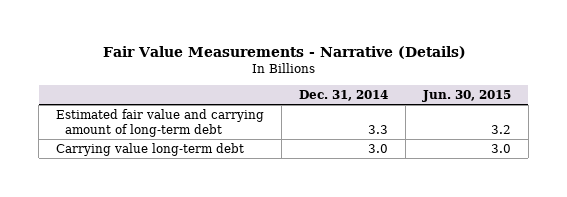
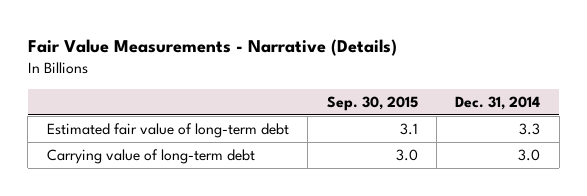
[421,90,511,103] Jun. 30, 2015 -> none
none -> [326,95,418,111] Sep. 30, 2015
[56,108,265,138] Estimated fair value and carrying amount of long-term debt -> [46,122,289,138] Estimated fair value of long-term debt
[56,142,245,156] Carrying value long-term debt -> [46,148,255,164] Carrying value of long-term debt

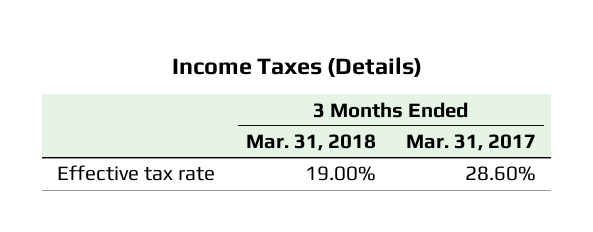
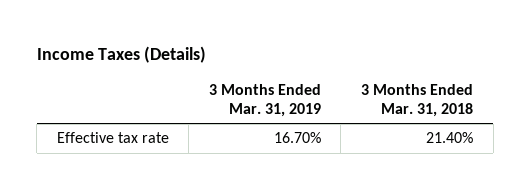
[405,134,536,152] Mar. 31, 2017 -> none
none -> [208,84,321,117] 3 Months Ended Mar. 31, 2019
[304,166,376,182] 19.00% -> [426,132,474,144] 21.40%

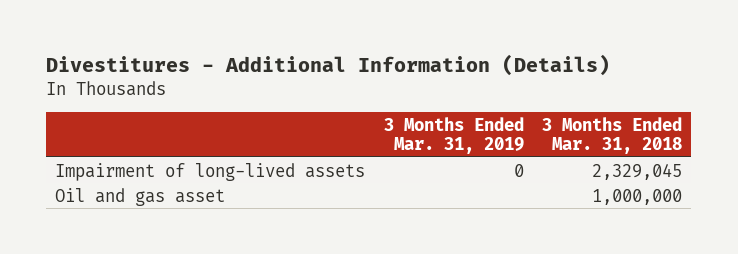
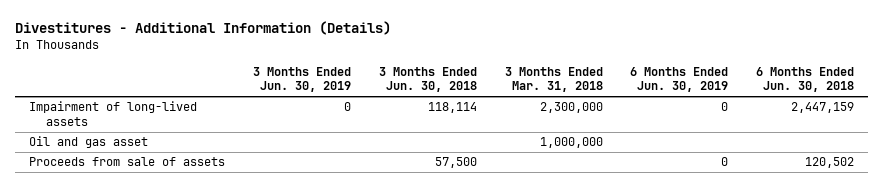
[383,116,524,155] 3 Months Ended Mar. 31, 2019 -> none
none -> [252,66,351,93] 3 Months Ended Jun. 30, 2019
none -> [378,66,477,93] 3 Months Ended Jun. 30, 2018
none -> [630,66,729,93] 6 Months Ended Jun. 30, 2019
none -> [756,66,855,93] 6 Months Ended Jun. 30, 2018
[592,162,683,180] 2,329,045 -> [539,102,603,114] 2,300,000
none -> [28,157,225,167] Proceeds from sale of assets

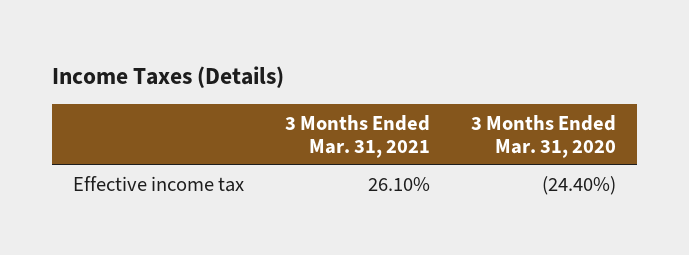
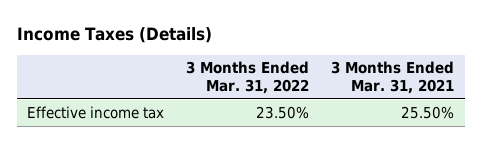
[470,114,616,159] 3 Months Ended Mar. 31, 2020 -> none
none -> [186,61,310,95] 3 Months Ended Mar. 31, 2022
[367,177,430,192] 26.10% -> [400,106,454,120] 25.50%

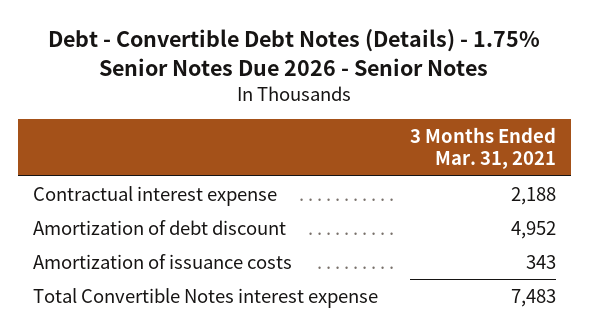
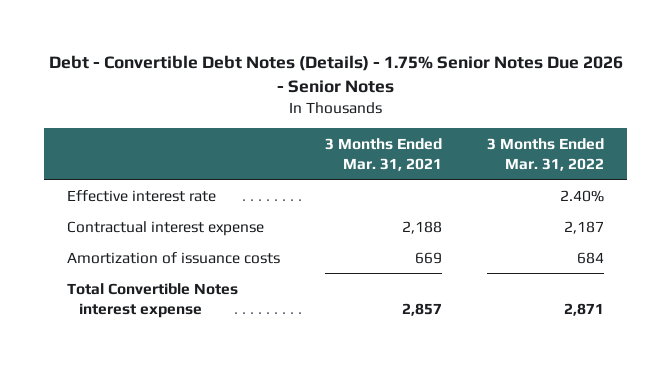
none -> [487,137,605,171] 3 Months Ended Mar. 31, 2022
none -> [66,189,216,202] Effective interest rate
[33,219,287,235] Amortization of debt discount -> none
[525,254,556,269] 343 -> [415,251,443,264] 669
[510,288,556,307] 7,483 -> [402,302,443,316] 2,857

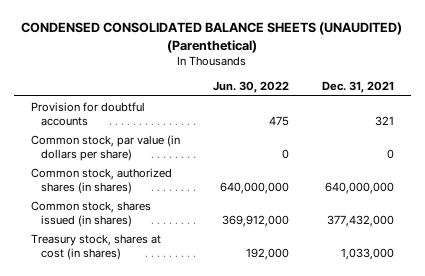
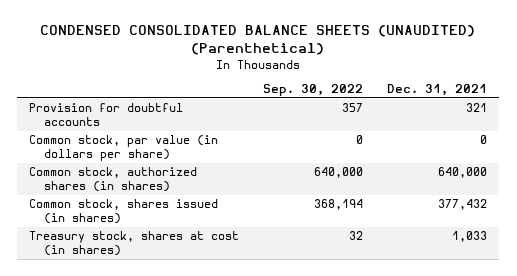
[212,81,289,94] Jun. 30, 2022 -> none
none -> [263,84,364,97] Sep. 30, 2022
[325,181,395,194] 640,000,000 -> [438,167,488,179] 640,000
[327,214,395,227] 377,432,000 -> [438,199,488,211] 377,432
[341,247,395,260] 1,033,000 -> [452,231,488,243] 1,033

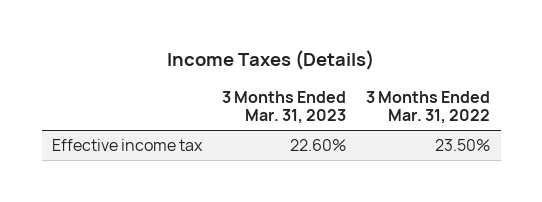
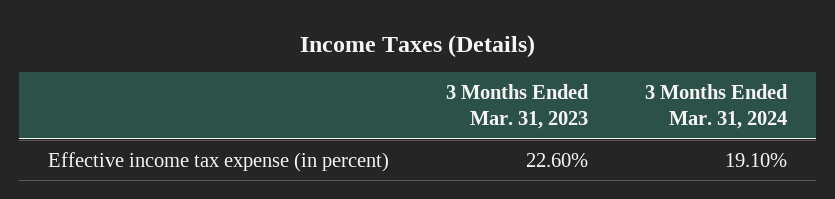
[366,90,491,125] 3 Months Ended Mar. 31, 2022 -> none
none -> [645,83,789,130] 3 Months Ended Mar. 31, 2024
[51,139,203,152] Effective income tax -> [48,151,390,172] Effective income tax expense (in percent)

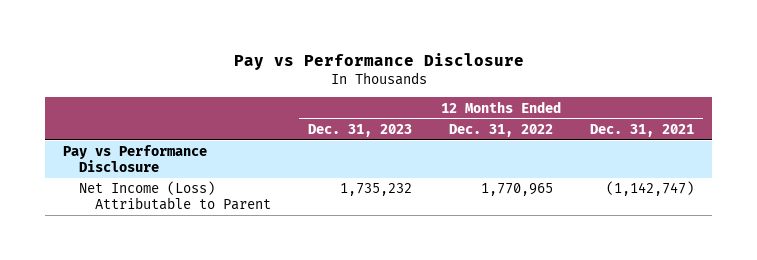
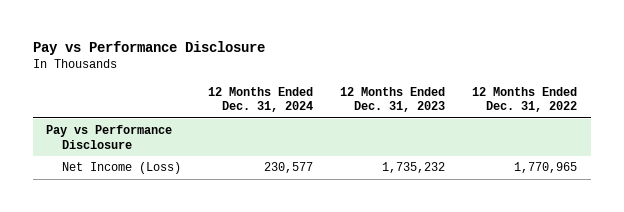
[589,123,694,137] Dec. 31, 2021 -> none
none -> [207,86,313,113] 12 Months Ended Dec. 31, 2024
[79,181,272,211] Net Income (Loss) Attributable to Parent -> [61,162,181,175] Net Income (Loss)

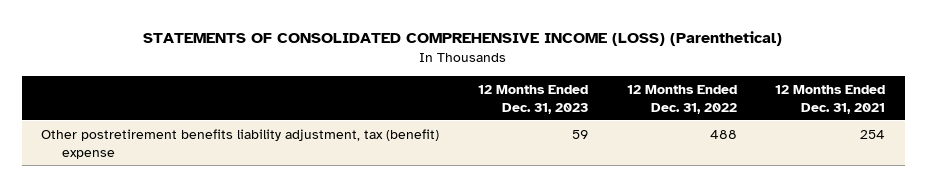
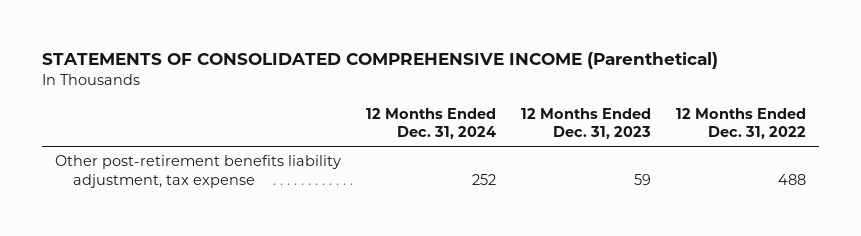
[143,31,783,47] STATEMENTS OF CONSOLIDATED COMPREHENSIVE INCOME (LOSS) (Parenthetical) -> [42,51,719,69] STATEMENTS OF CONSOLIDATED COMPREHENSIVE INCOME (Parenthetical)
[775,84,886,114] 12 Months Ended Dec. 31, 2021 -> none
none -> [365,107,496,140] 12 Months Ended Dec. 31, 2024
[40,128,439,159] Other postretirement benefits liability adjustment, tax (benefit) expense -> [54,155,341,188] Other post-retirement benefits liability adjustment, tax expense

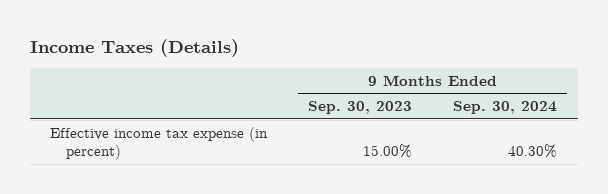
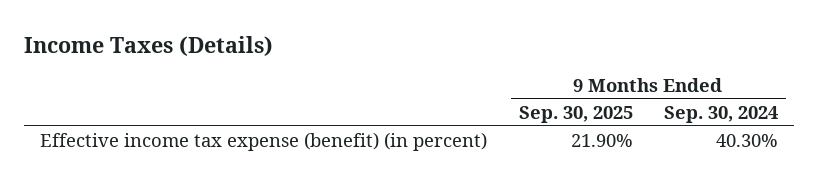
[308,101,413,115] Sep. 30, 2023 -> none
none -> [518,105,633,123] Sep. 30, 2025
[50,126,269,161] Effective income tax expense (in percent) -> [39,132,487,152] Effective income tax expense (benefit) (in percent)

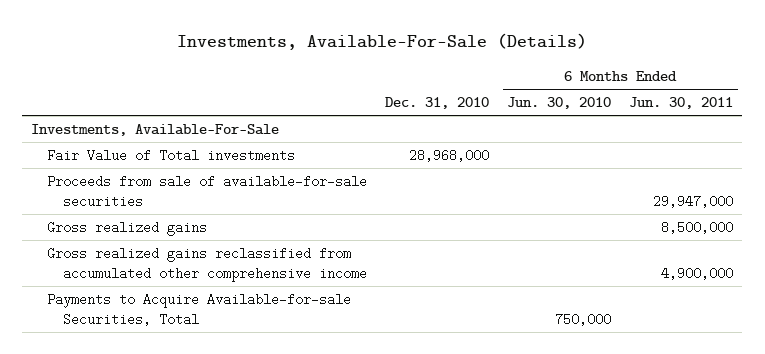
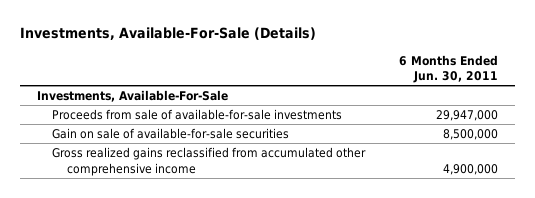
[385,97,490,110] Dec. 31, 2010 -> none
[507,97,612,110] Jun. 30, 2010 -> none
[47,148,296,162] Fair Value of Total investments -> none
[47,174,368,208] Proceeds from sale of available-for-sale securities -> [51,109,342,121] Proceeds from sale of available-for-sale investments
[47,220,208,236] Gross realized gains -> [51,128,289,140] Gain on sale of available-for-sale securities
[47,292,352,326] Payments to Acquire Available-for-sale Securities, Total -> none

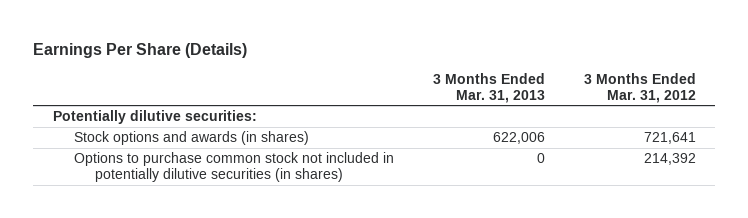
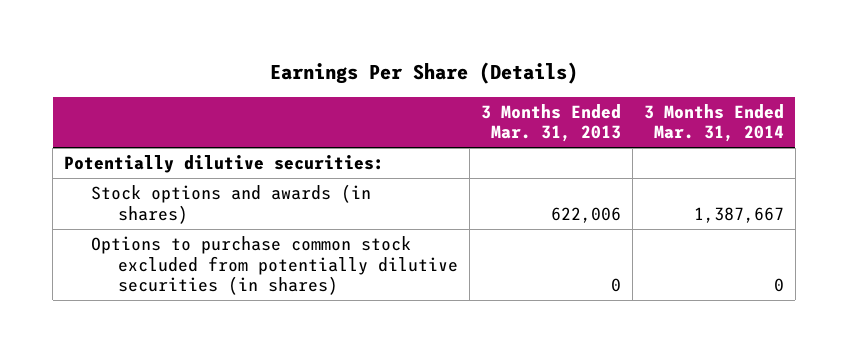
[583,72,696,103] 3 Months Ended Mar. 31, 2012 -> none
none -> [643,103,784,143] 3 Months Ended Mar. 31, 2014
[73,152,394,183] Options to purchase common stock not included in potentially dilutive securities (in shares) -> [91,236,459,296] Options to purchase common stock excluded from potentially dilutive securities (in shares)

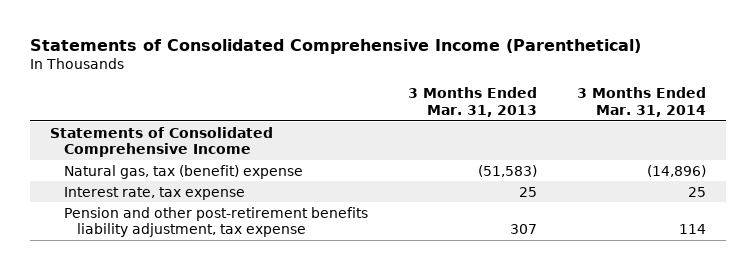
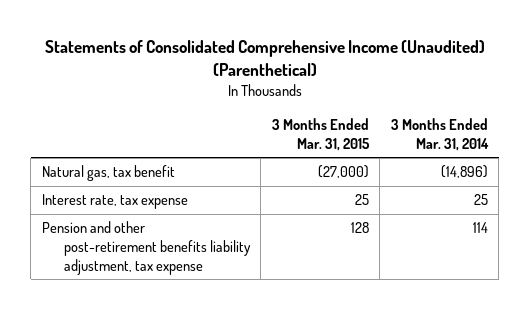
[30,39,642,55] Statements of Consolidated Comprehensive Income (Parenthetical) -> [44,40,485,77] Statements of Consolidated Comprehensive Income (Unaudited) (Parenthetical)
[407,87,537,117] 3 Months Ended Mar. 31, 2013 -> none
none -> [271,118,370,151] 3 Months Ended Mar. 31, 2015
[50,126,274,158] Statements of Consolidated Comprehensive Income -> none
[63,164,303,179] Natural gas, tax (benefit) expense -> [41,165,175,182] Natural gas, tax benefit

